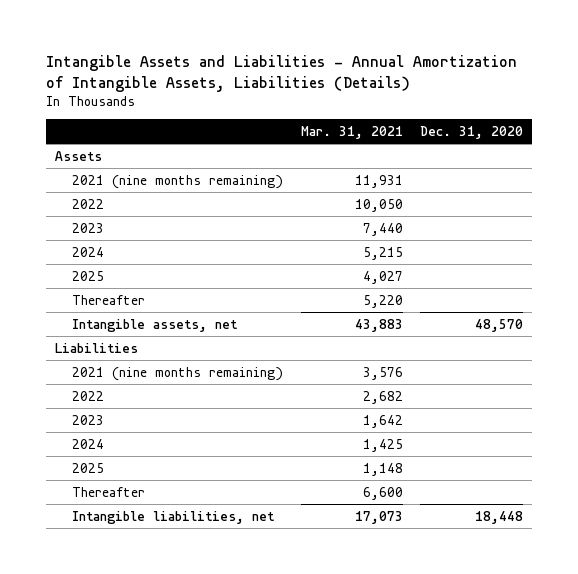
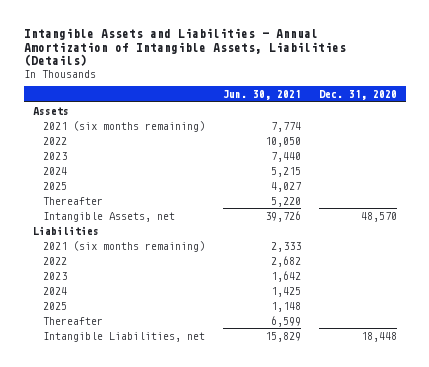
[300,125,403,139] Mar. 31, 2021 -> none
none -> [222,90,301,101] Jun. 30, 2021
[71,174,283,189] 2021 (nine months remaining) -> [42,120,205,132] 2021 (six months remaining)
[71,318,238,332] Intangible assets, net -> [42,211,175,222] Intangible Assets, net
[71,366,283,381] 2021 (nine months remaining) -> [42,240,205,252] 2021 (six months remaining)
[71,510,275,524] Intangible liabilities, net -> [42,331,205,342] Intangible Liabilities, net

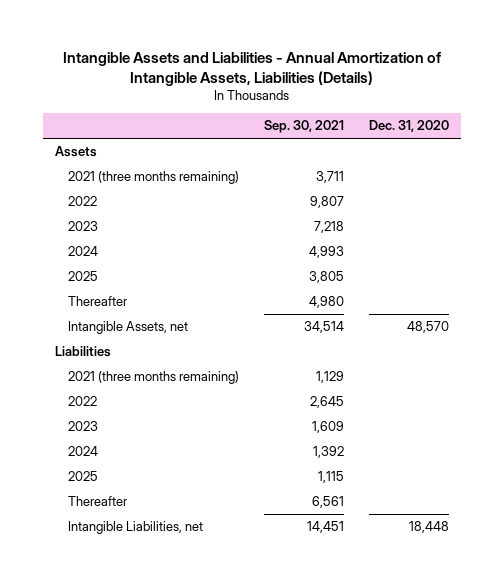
[222,90,301,101] Jun. 30, 2021 -> none
none -> [263,120,344,134] Sep. 30, 2021
[42,120,205,132] 2021 (six months remaining) -> [68,171,240,185] 2021 (three months remaining)
[42,240,205,252] 2021 (six months remaining) -> [68,371,240,385] 2021 (three months remaining)

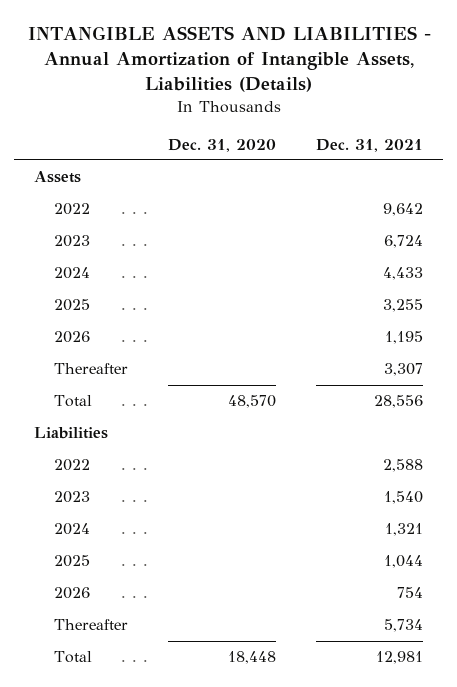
[63,51,442,86] Intangible Assets and Liabilities - Annual Amortization of Intangible Assets, Liabilities (Details) -> [27,25,431,92] INTANGIBLE ASSETS AND LIABILITIES - Annual Amortization of Intangible Assets, Liabilities (Details)
[263,120,344,134] Sep. 30, 2021 -> none
none -> [316,138,424,152] Dec. 31, 2021
[68,171,240,185] 2021 (three months remaining) -> none
none -> [53,331,90,344] 2026
[68,321,189,335] Intangible Assets, net -> [53,395,92,408] Total
[68,371,240,385] 2021 (three months remaining) -> none
none -> [53,587,90,600] 2026
[68,521,204,535] Intangible Liabilities, net -> [53,651,92,664] Total

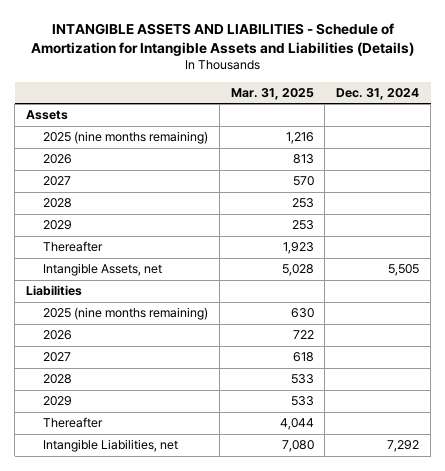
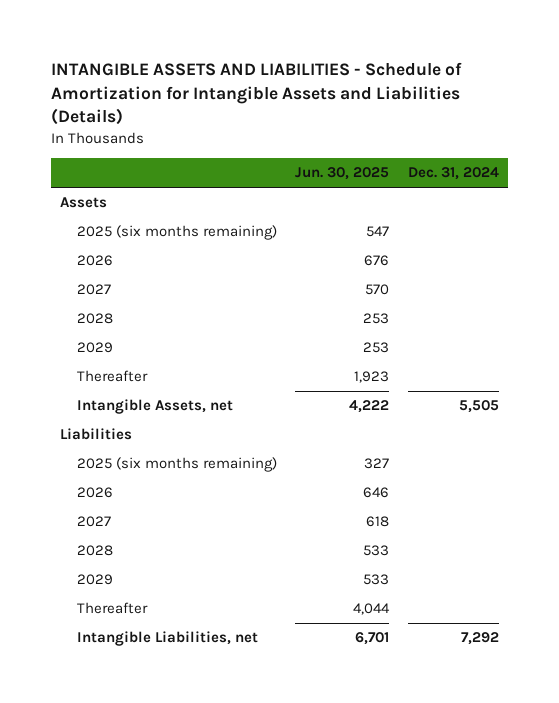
[230,87,314,100] Mar. 31, 2025 -> none
none -> [295,167,390,181] Jun. 30, 2025
[42,131,208,145] 2025 (nine months remaining) -> [77,225,278,241] 2025 (six months remaining)
[42,307,208,321] 2025 (nine months remaining) -> [77,457,278,473] 2025 (six months remaining)

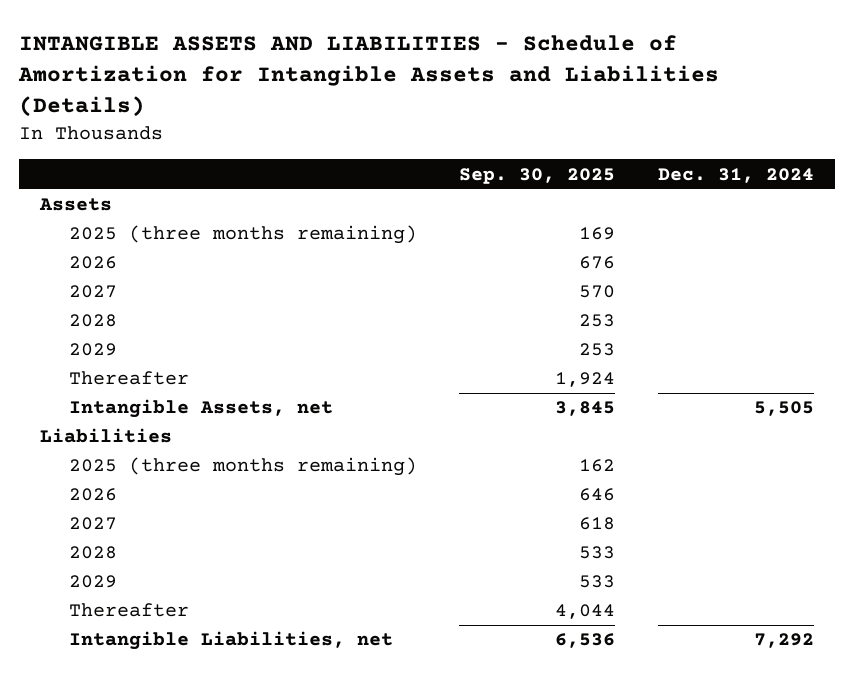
[295,167,390,181] Jun. 30, 2025 -> none
none -> [459,167,616,184] Sep. 30, 2025
[77,225,278,241] 2025 (six months remaining) -> [69,225,418,245] 2025 (three months remaining)
[77,457,278,473] 2025 (six months remaining) -> [69,457,418,477] 2025 (three months remaining)

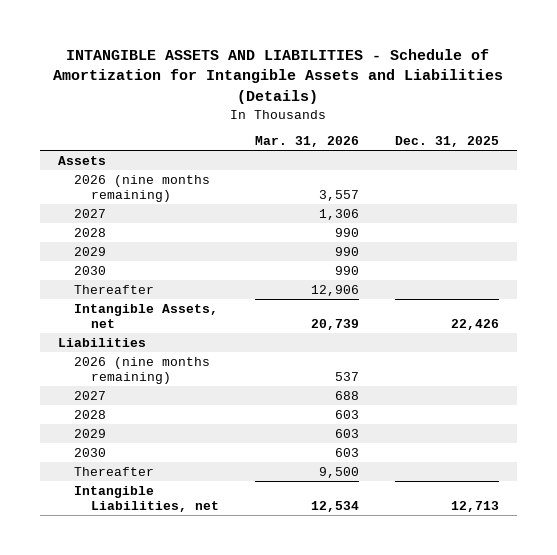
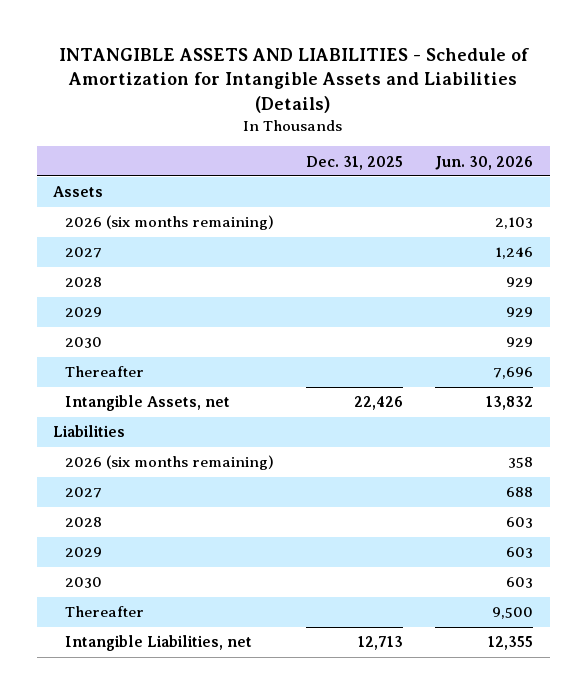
[254,136,359,148] Mar. 31, 2026 -> none
none -> [435,155,534,170] Jun. 30, 2026
[74,174,211,203] 2026 (nine months remaining) -> [65,215,275,231] 2026 (six months remaining)
[74,356,211,385] 2026 (nine months remaining) -> [65,455,275,471] 2026 (six months remaining)

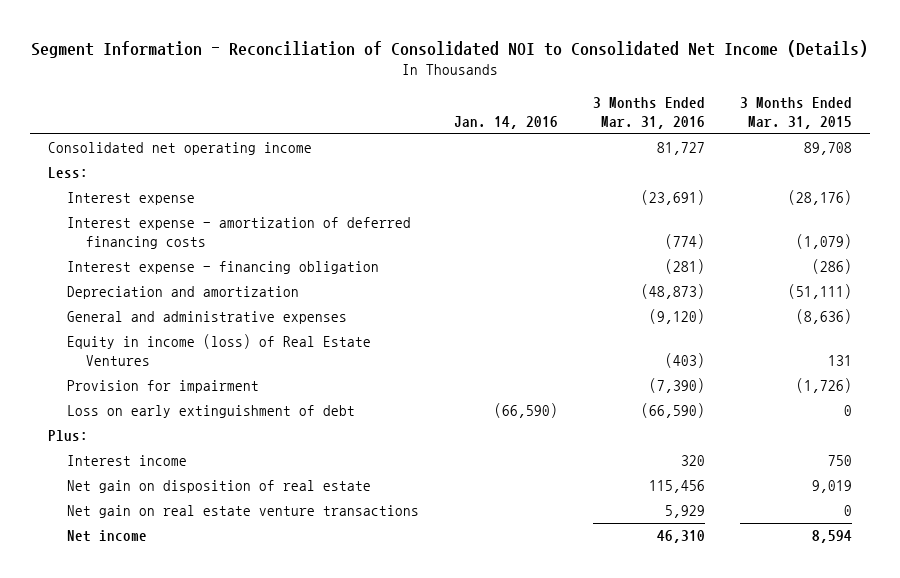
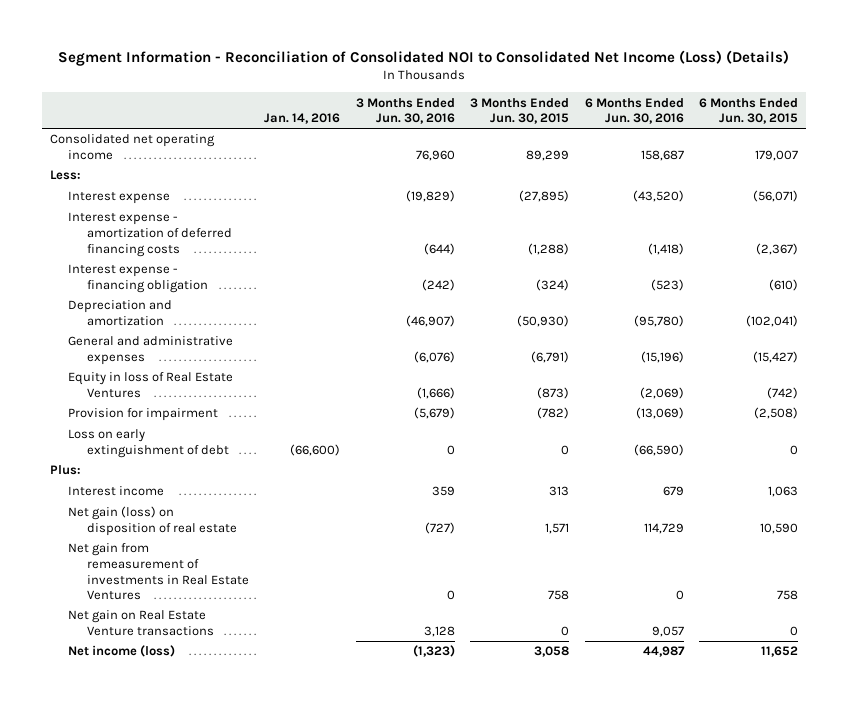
[30,39,868,58] Segment Information - Reconciliation of Consolidated NOI to Consolidated Net Income (Details) -> [57,49,789,66] Segment Information - Reconciliation of Consolidated NOI to Consolidated Net Income (Loss) (Details)
[593,96,706,129] 3 Months Ended Mar. 31, 2016 -> none
[740,96,853,129] 3 Months Ended Mar. 31, 2015 -> none
none -> [355,97,455,125] 3 Months Ended Jun. 30, 2016
none -> [470,97,570,125] 3 Months Ended Jun. 30, 2015
none -> [584,97,684,125] 6 Months Ended Jun. 30, 2016
none -> [699,97,799,125] 6 Months Ended Jun. 30, 2015
[66,334,371,367] Equity in income (loss) of Real Estate Ventures -> [68,372,234,398] Equity in loss of Real Estate Ventures
[493,403,558,419] (66,590) -> [290,443,341,456] (66,600)
[66,480,371,494] Net gain on disposition of real estate -> [68,506,237,536] Net gain (loss) on disposition of real estate
none -> [68,543,249,601] Net gain from remeasurement of investments in Real Estate Ventures
[66,505,419,519] Net gain on real estate venture transactions -> [68,610,214,636] Net gain on Real Estate Venture transactions
[66,530,147,543] Net income -> [68,645,176,658] Net income (loss)

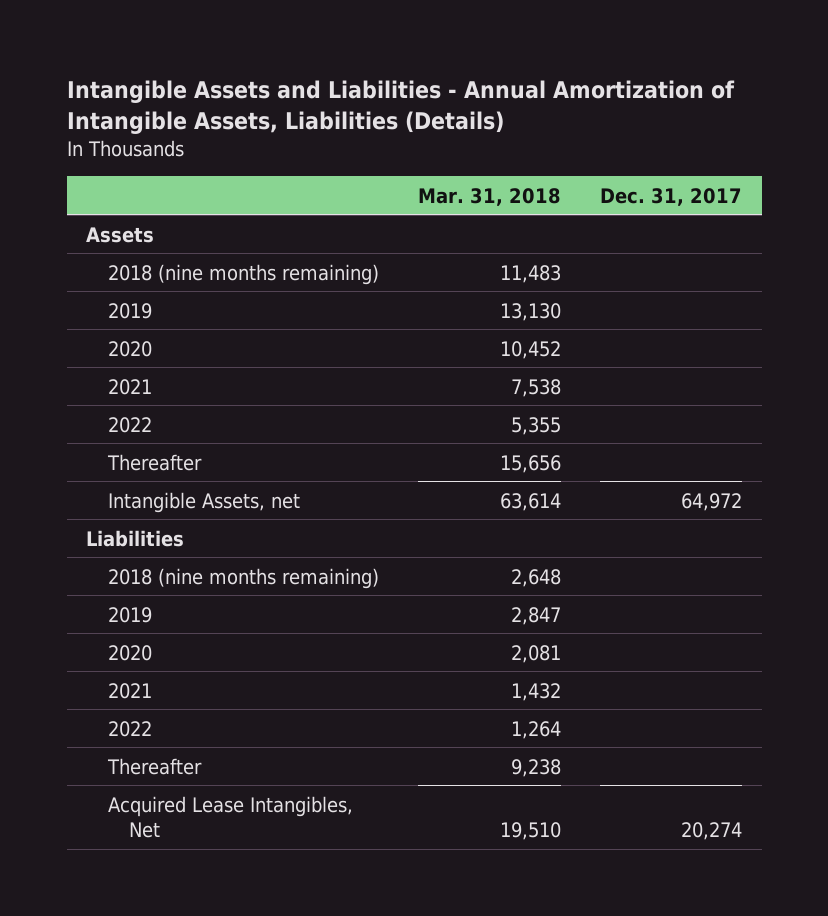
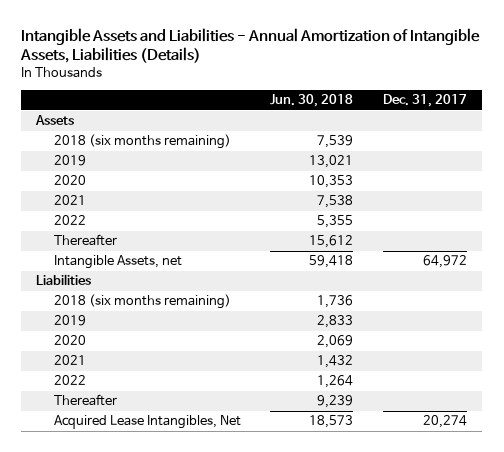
[417,187,561,206] Mar. 31, 2018 -> none
none -> [270,94,354,108] Jun. 30, 2018
[107,263,379,285] 2018 (nine months remaining) -> [53,134,231,150] 2018 (six months remaining)
[107,567,379,589] 2018 (nine months remaining) -> [53,294,231,310] 2018 (six months remaining)

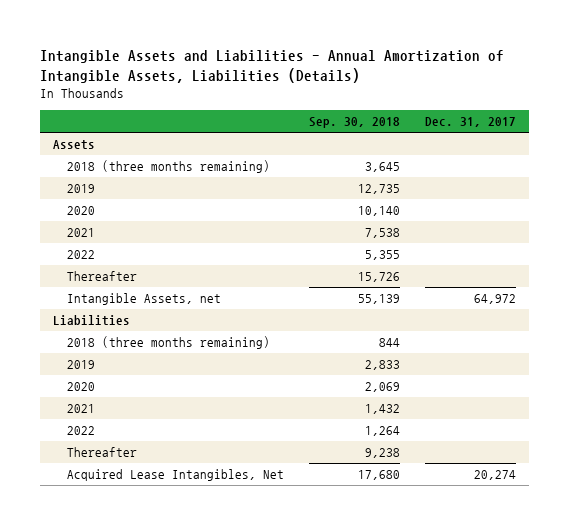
[270,94,354,108] Jun. 30, 2018 -> none
none -> [309,117,401,129] Sep. 30, 2018
[53,134,231,150] 2018 (six months remaining) -> [67,160,271,174] 2018 (three months remaining)
[53,294,231,310] 2018 (six months remaining) -> [67,336,271,350] 2018 (three months remaining)

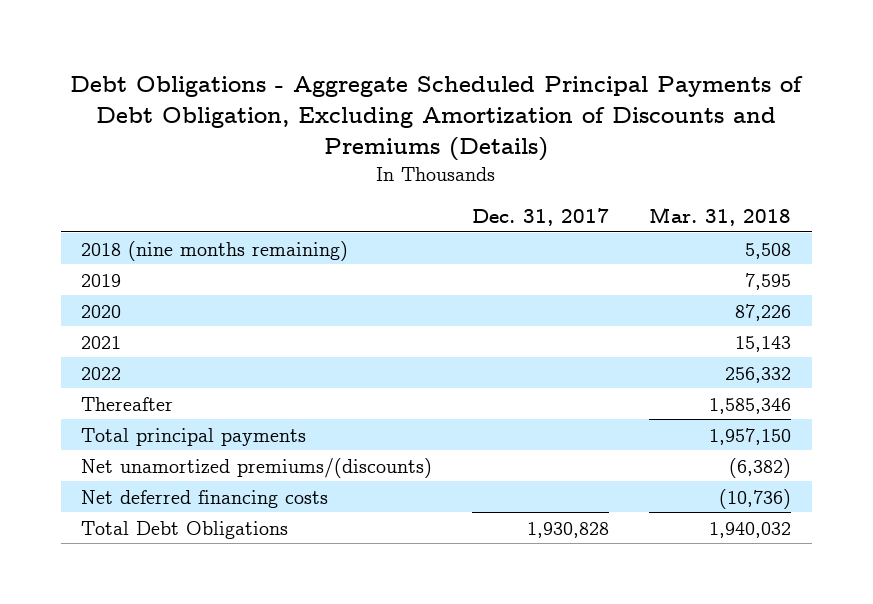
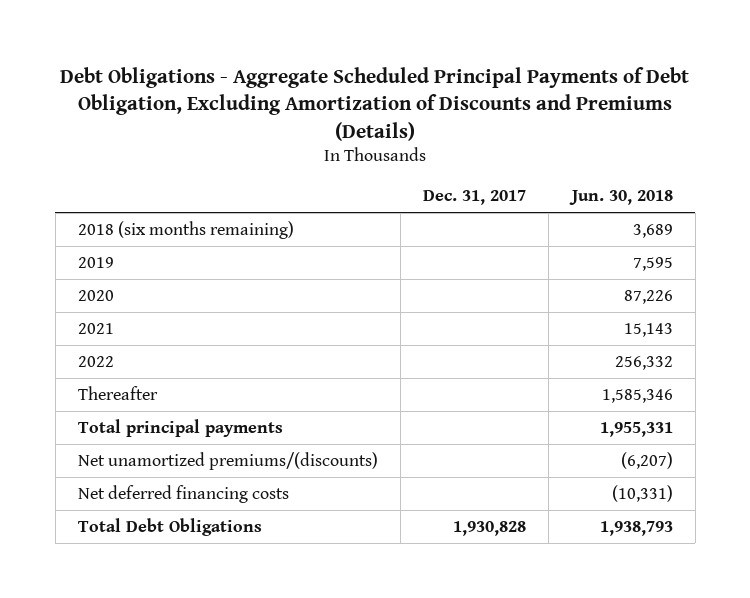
[649,207,792,227] Mar. 31, 2018 -> none
none -> [568,190,673,206] Jun. 30, 2018
[81,240,349,261] 2018 (nine months remaining) -> [77,221,294,240] 2018 (six months remaining)

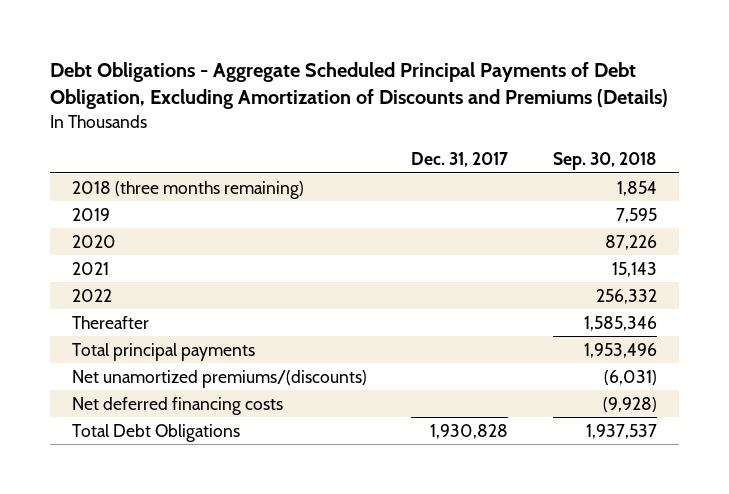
[568,190,673,206] Jun. 30, 2018 -> none
none -> [552,151,657,170] Sep. 30, 2018
[77,221,294,240] 2018 (six months remaining) -> [72,180,305,199] 2018 (three months remaining)

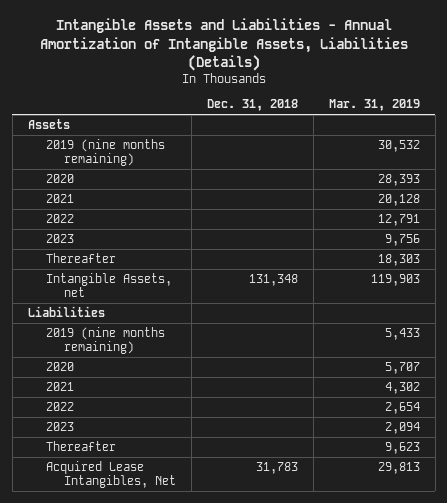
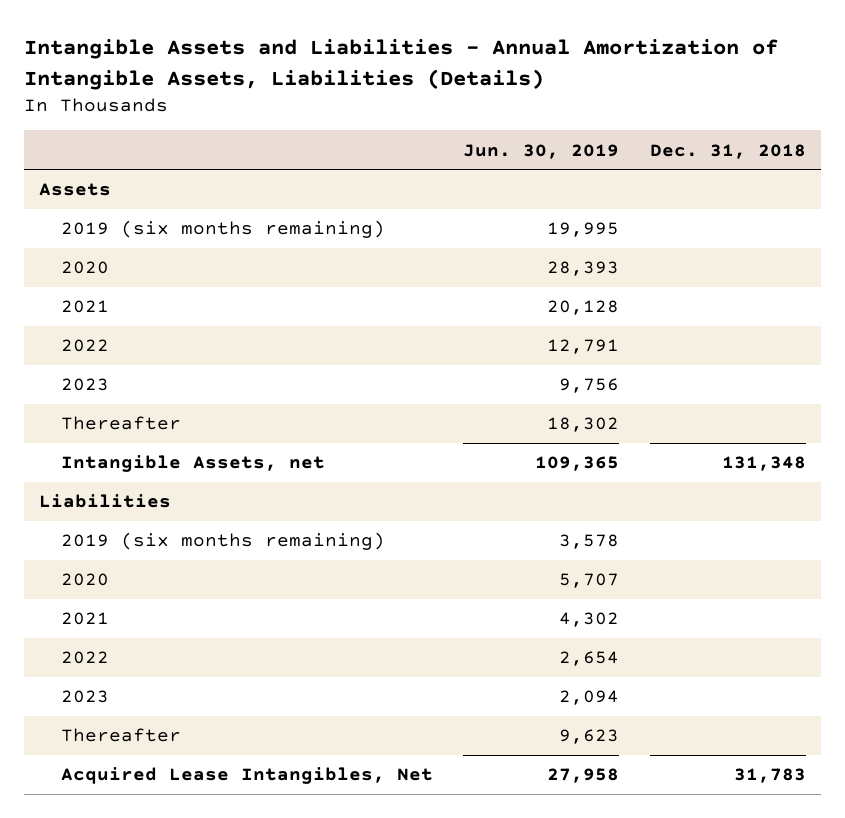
[328,99,420,112] Mar. 31, 2019 -> none
none -> [463,143,620,159] Jun. 30, 2019
[45,138,165,166] 2019 (nine months remaining) -> [61,220,386,239] 2019 (six months remaining)
[45,326,165,354] 2019 (nine months remaining) -> [61,532,386,551] 2019 (six months remaining)

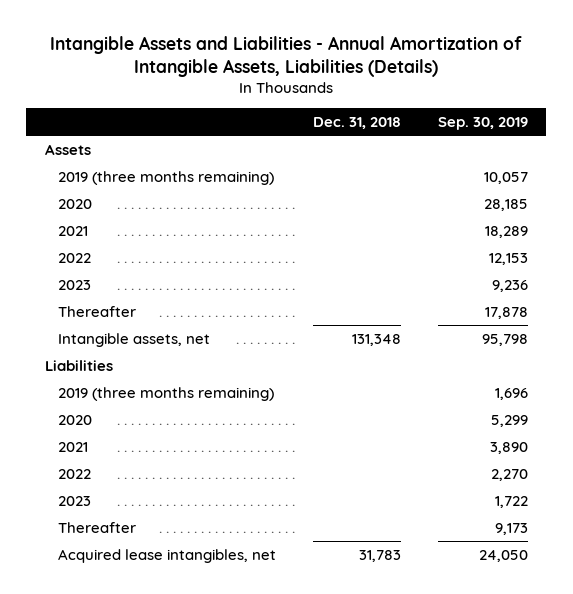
[463,143,620,159] Jun. 30, 2019 -> none
none -> [438,117,529,131] Sep. 30, 2019
[61,220,386,239] 2019 (six months remaining) -> [58,170,275,185] 2019 (three months remaining)
[61,455,326,473] Intangible Assets, net -> [58,332,211,347] Intangible assets, net
[61,532,386,551] 2019 (six months remaining) -> [58,386,275,401] 2019 (three months remaining)
[61,767,434,785] Acquired Lease Intangibles, Net -> [58,548,277,563] Acquired lease intangibles, net

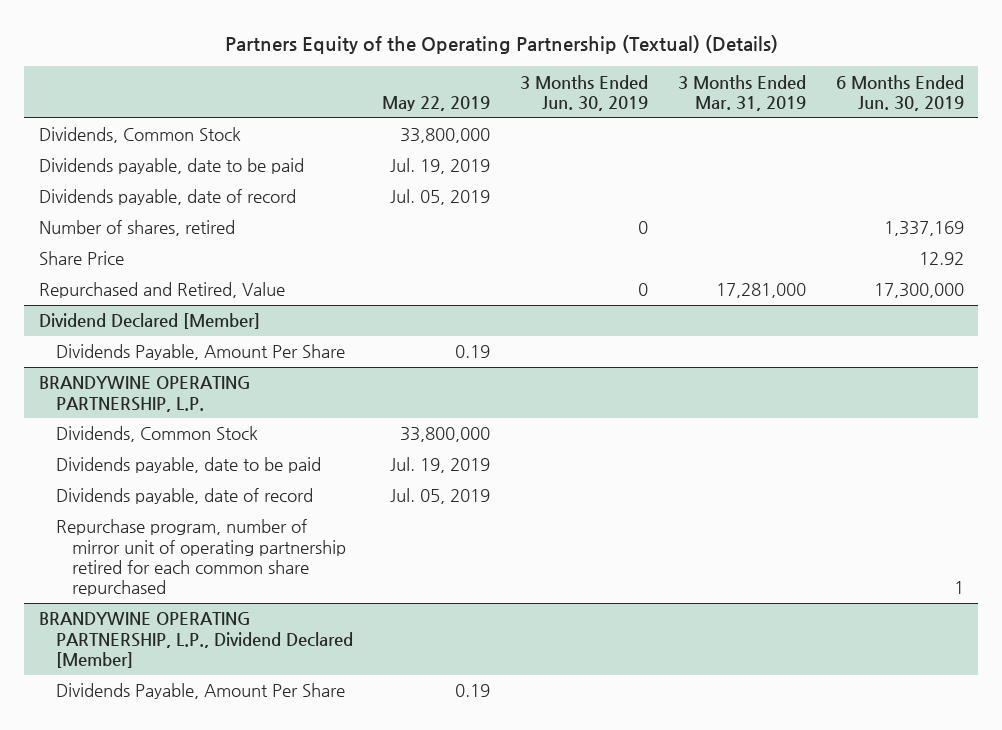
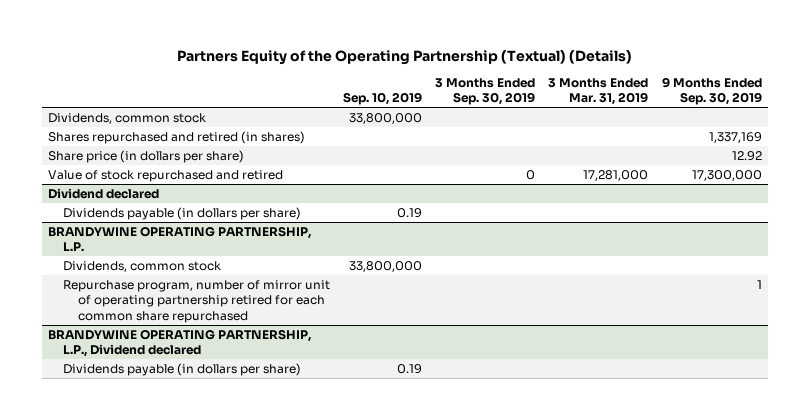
[382,95,491,111] May 22, 2019 -> none
[520,74,649,111] 3 Months Ended Jun. 30, 2019 -> none
[835,74,964,111] 6 Months Ended Jun. 30, 2019 -> none
none -> [343,92,423,106] Sep. 10, 2019
none -> [435,77,536,106] 3 Months Ended Sep. 30, 2019
none -> [661,76,762,106] 9 Months Ended Sep. 30, 2019
[38,158,304,175] Dividends payable, date to be paid -> none
[38,189,296,206] Dividends payable, date of record -> none
[38,127,241,144] Dividends, Common Stock -> [48,112,207,124] Dividends, common stock
[38,220,235,237] Number of shares, retired -> [48,130,306,144] Shares repurchased and retired (in shares)
[38,251,124,266] Share Price -> [48,149,245,163] Share price (in dollars per share)
[38,282,285,299] Repurchased and Retired, Value -> [48,169,284,182] Value of stock repurchased and retired
[38,313,260,330] Dividend Declared [Member] -> [48,187,160,199] Dividend declared
[55,344,345,361] Dividends Payable, Amount Per Share -> [63,206,302,220] Dividends payable (in dollars per share)
[55,457,321,474] Dividends payable, date to be paid -> none
[55,488,313,505] Dividends payable, date of record -> none
[55,426,258,443] Dividends, Common Stock -> [63,260,222,272] Dividends, common stock
[38,612,353,668] BRANDYWINE OPERATING PARTNERSHIP, L.P., Dividend Declared [Member] -> [48,328,312,358] BRANDYWINE OPERATING PARTNERSHIP, L.P., Dividend declared
[55,683,345,700] Dividends Payable, Amount Per Share -> [63,362,302,376] Dividends payable (in dollars per share)

